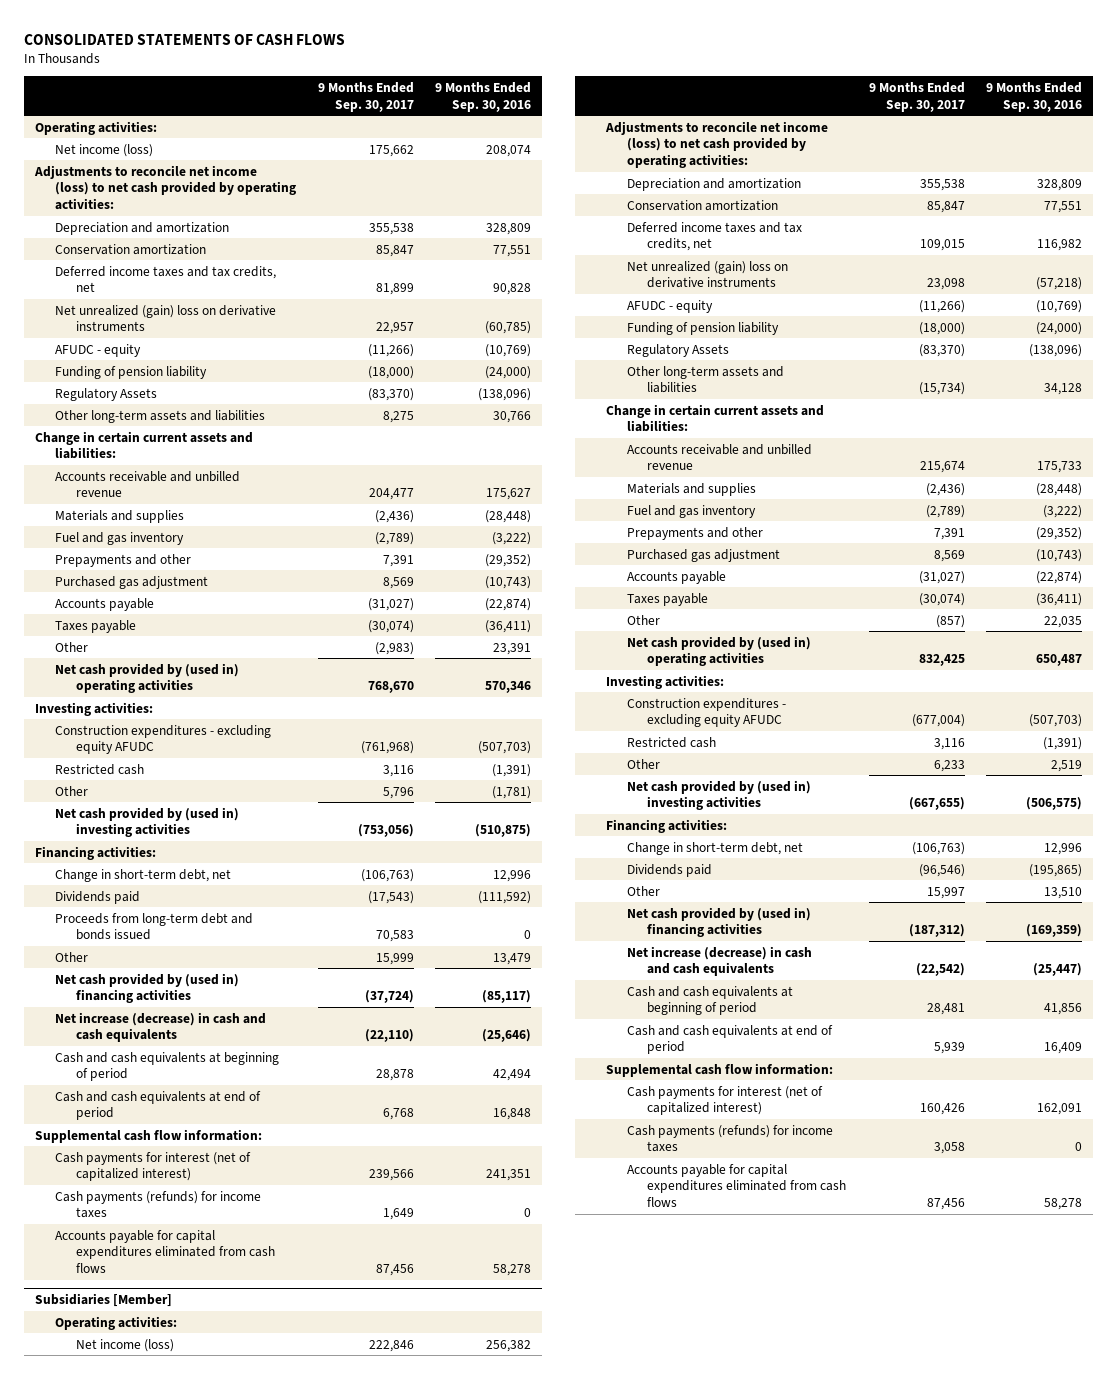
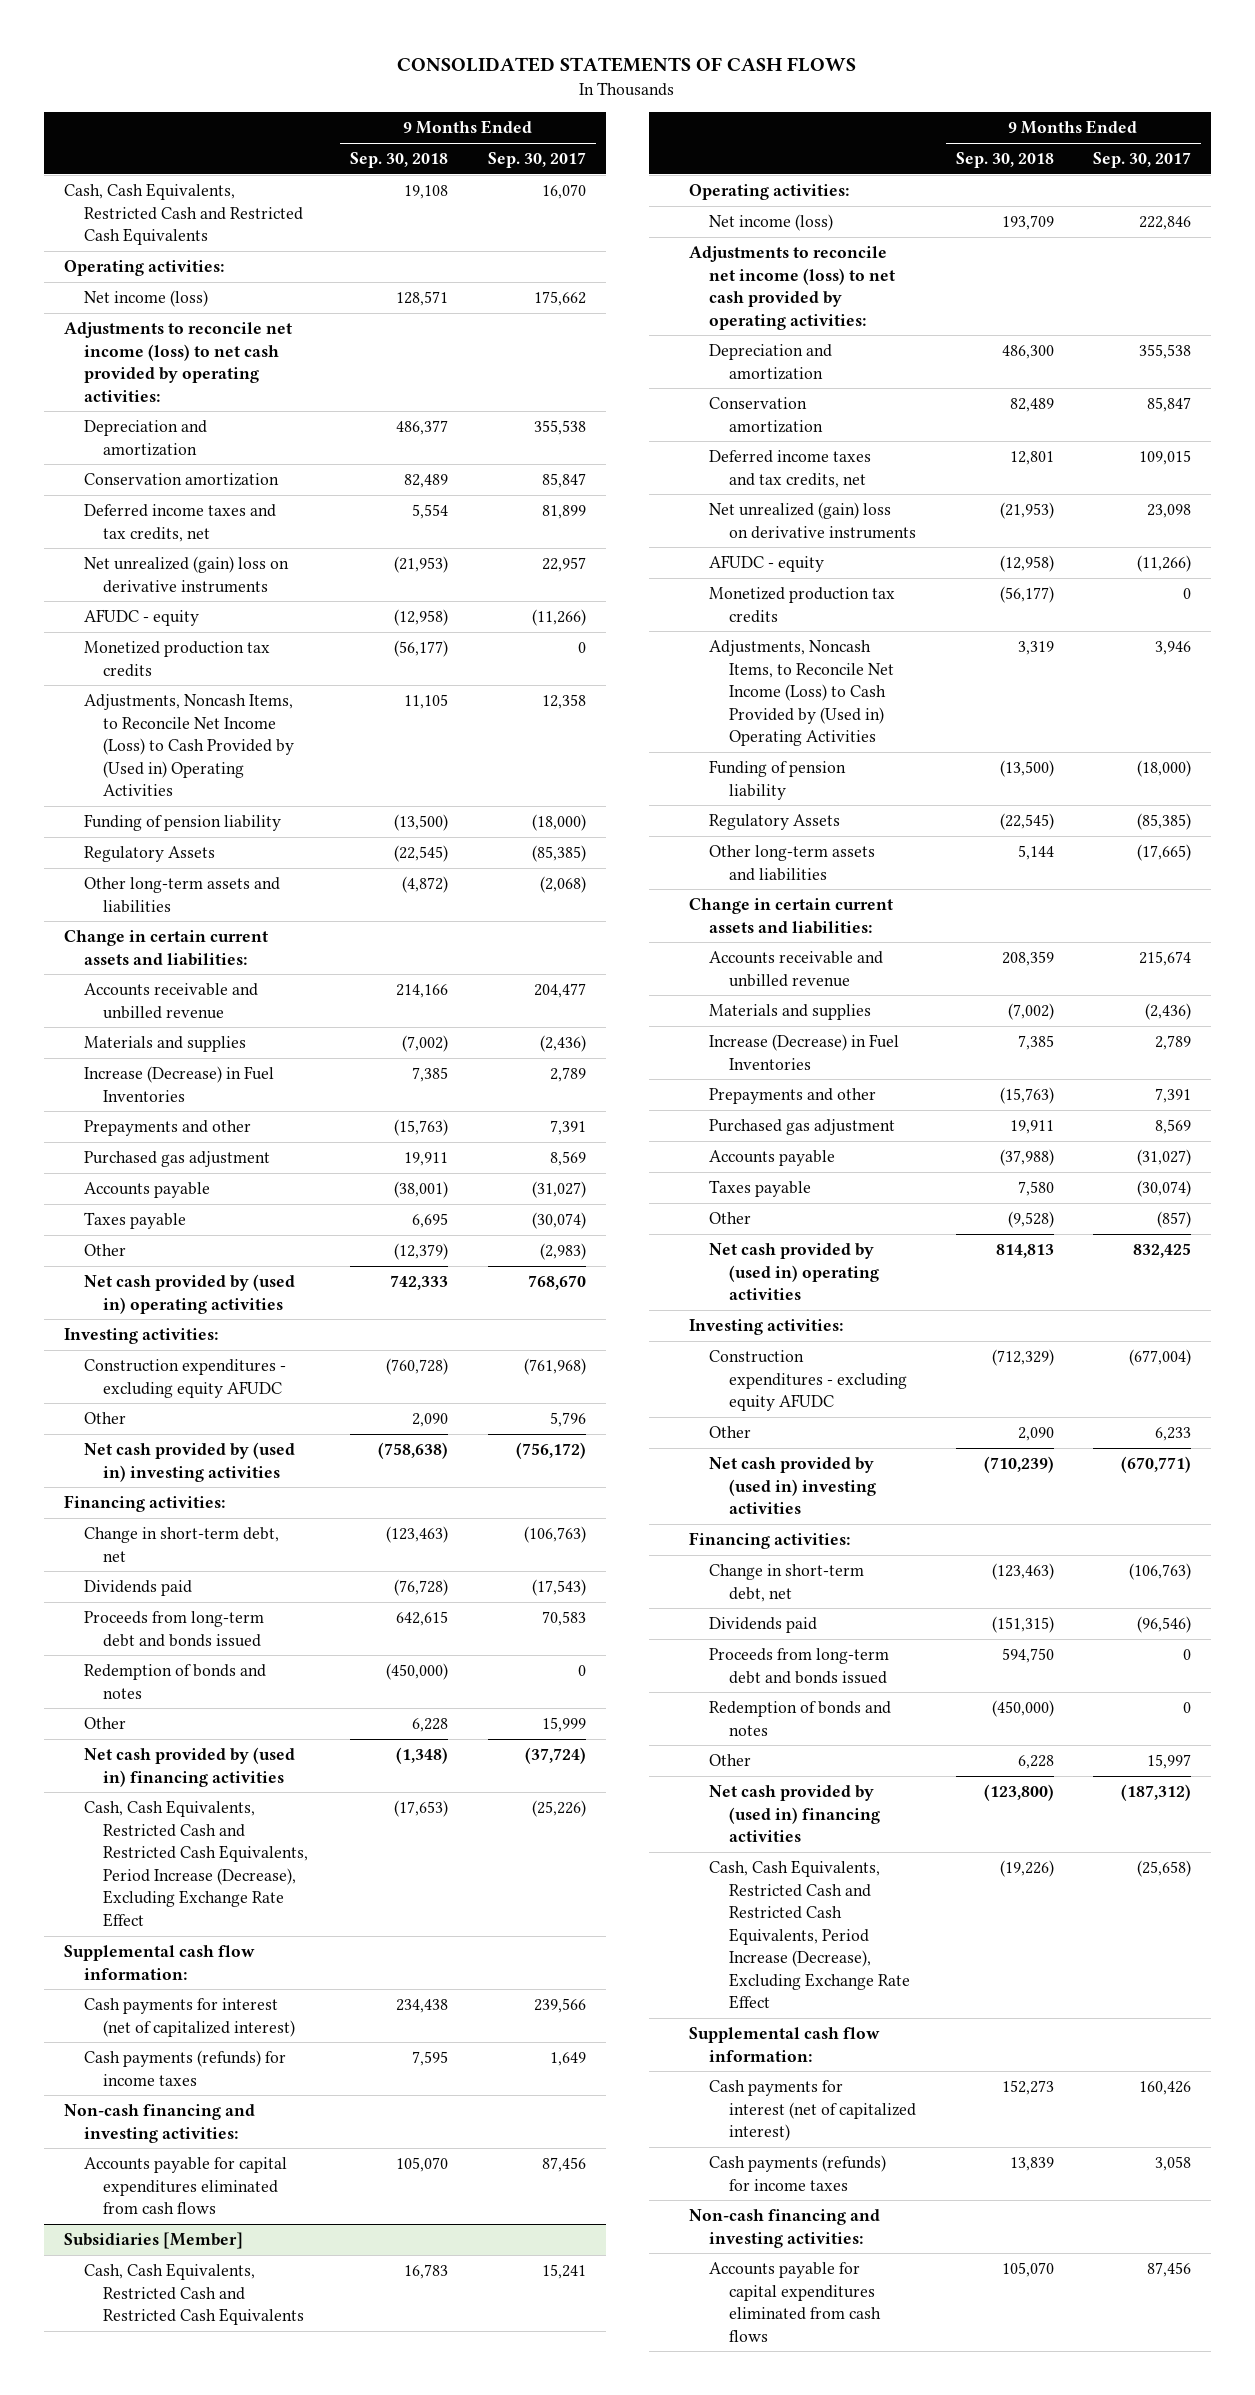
[435,81,532,112] 9 Months Ended Sep. 30, 2016 -> none
none -> [349,152,448,169] Sep. 30, 2018
none -> [63,183,303,246] Cash, Cash Equivalents, Restricted Cash and Restricted Cash Equivalents
none -> [83,641,270,677] Monetized production tax credits
none -> [83,694,295,797] Adjustments, Noncash Items, to Reconcile Net Income (Loss) to Cash Provided by (Used in) Operating Activities
[367,387,414,401] (83,370) -> [531,845,586,863] (85,385)
[382,410,414,423] 8,275 -> [539,876,586,894] (2,068)
[55,531,185,545] Fuel and gas inventory -> none
none -> [83,1066,274,1102] Increase (Decrease) in Fuel Inventories
[55,763,145,775] Restricted cash -> none
[357,824,414,838] (753,056) -> [515,1442,586,1460] (756,172)
none -> [83,1664,266,1699] Redemption of bonds and notes
[55,1011,267,1043] Net increase (decrease) in cash and cash equivalents -> none
[55,1051,280,1082] Cash and cash equivalents at beginning of period -> none
[55,1090,262,1121] Cash and cash equivalents at end of period -> none
none -> [83,1800,309,1927] Cash, Cash Equivalents, Restricted Cash and Restricted Cash Equivalents, Period Increase (Decrease), Excluding Exchange Rate Effect
none -> [63,2104,255,2143] Non-cash financing and investing activities:
none -> [83,2263,305,2326] Cash, Cash Equivalents, Restricted Cash and Restricted Cash Equivalents
none -> [708,587,895,623] Monetized production tax credits
none -> [708,640,894,747] Adjustments, Noncash Items, to Reconcile Net Income (Loss) to Cash Provided by (Used in) Operating Activities
[918,343,965,357] (83,370) -> [1137,813,1192,831] (85,385)
[918,382,965,396] (15,734) -> [1137,844,1192,862] (17,665)
[626,504,756,518] Fuel and gas inventory -> none
none -> [708,1034,899,1070] Increase (Decrease) in Fuel Inventories
[626,736,716,748] Restricted cash -> none
[908,797,965,811] (667,655) -> [1121,1456,1192,1474] (670,771)
none -> [708,1648,889,1684] Proceeds from long-term debt and bonds issued
none -> [708,1701,891,1736] Redemption of bonds and notes
[626,945,812,977] Net increase (decrease) in cash and cash equivalents -> none
[626,985,793,1016] Cash and cash equivalents at beginning of period -> none
[626,1024,833,1055] Cash and cash equivalents at end of period -> none
none -> [708,1860,910,2010] Cash, Cash Equivalents, Restricted Cash and Restricted Cash Equivalents, Period Increase (Decrease), Excluding Exchange Rate Effect
none -> [689,2209,881,2248] Non-cash financing and investing activities:

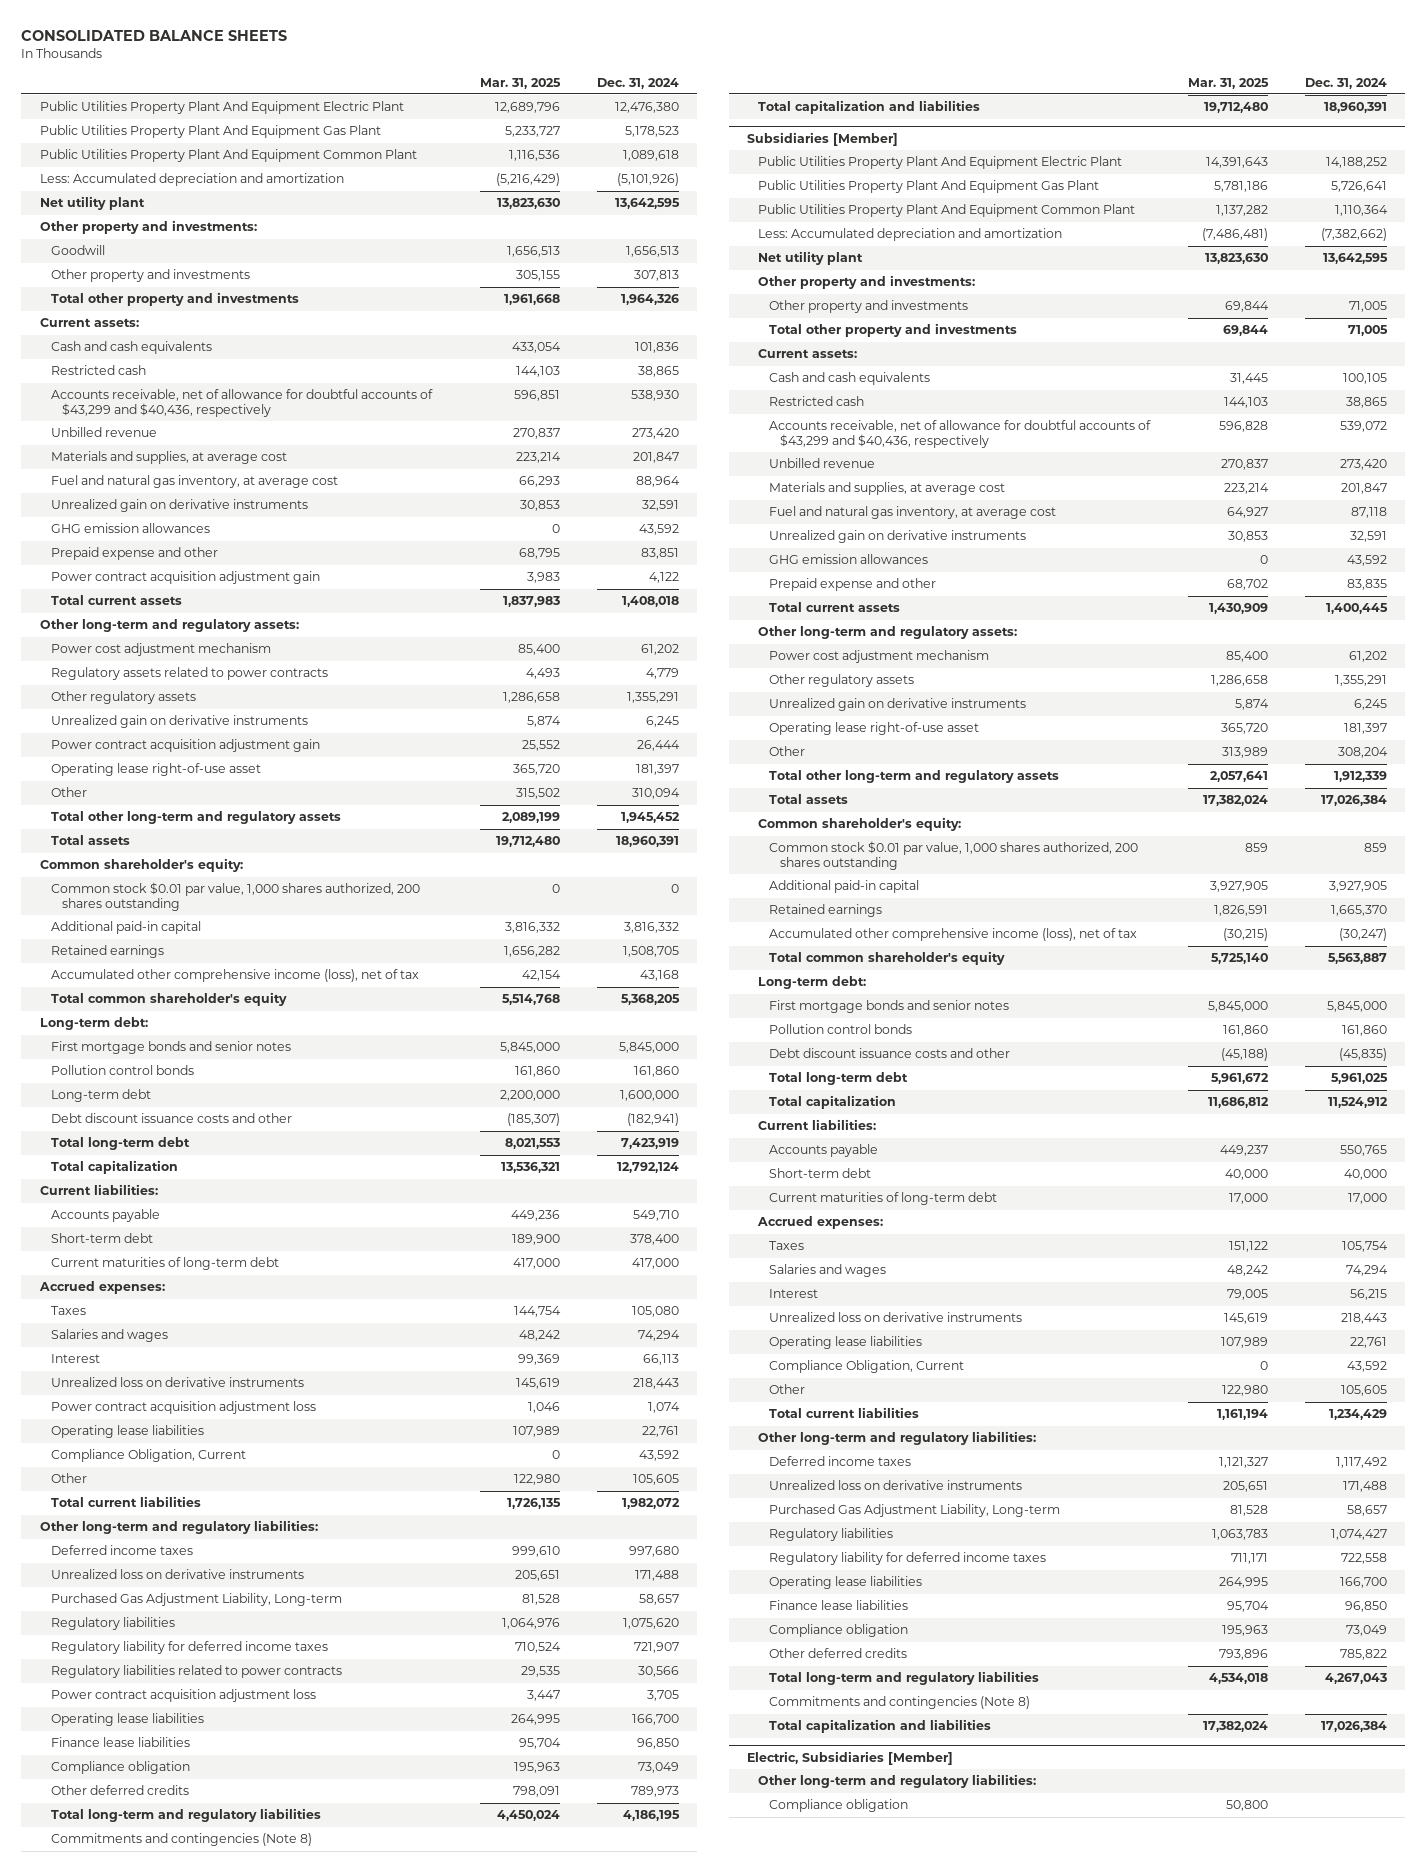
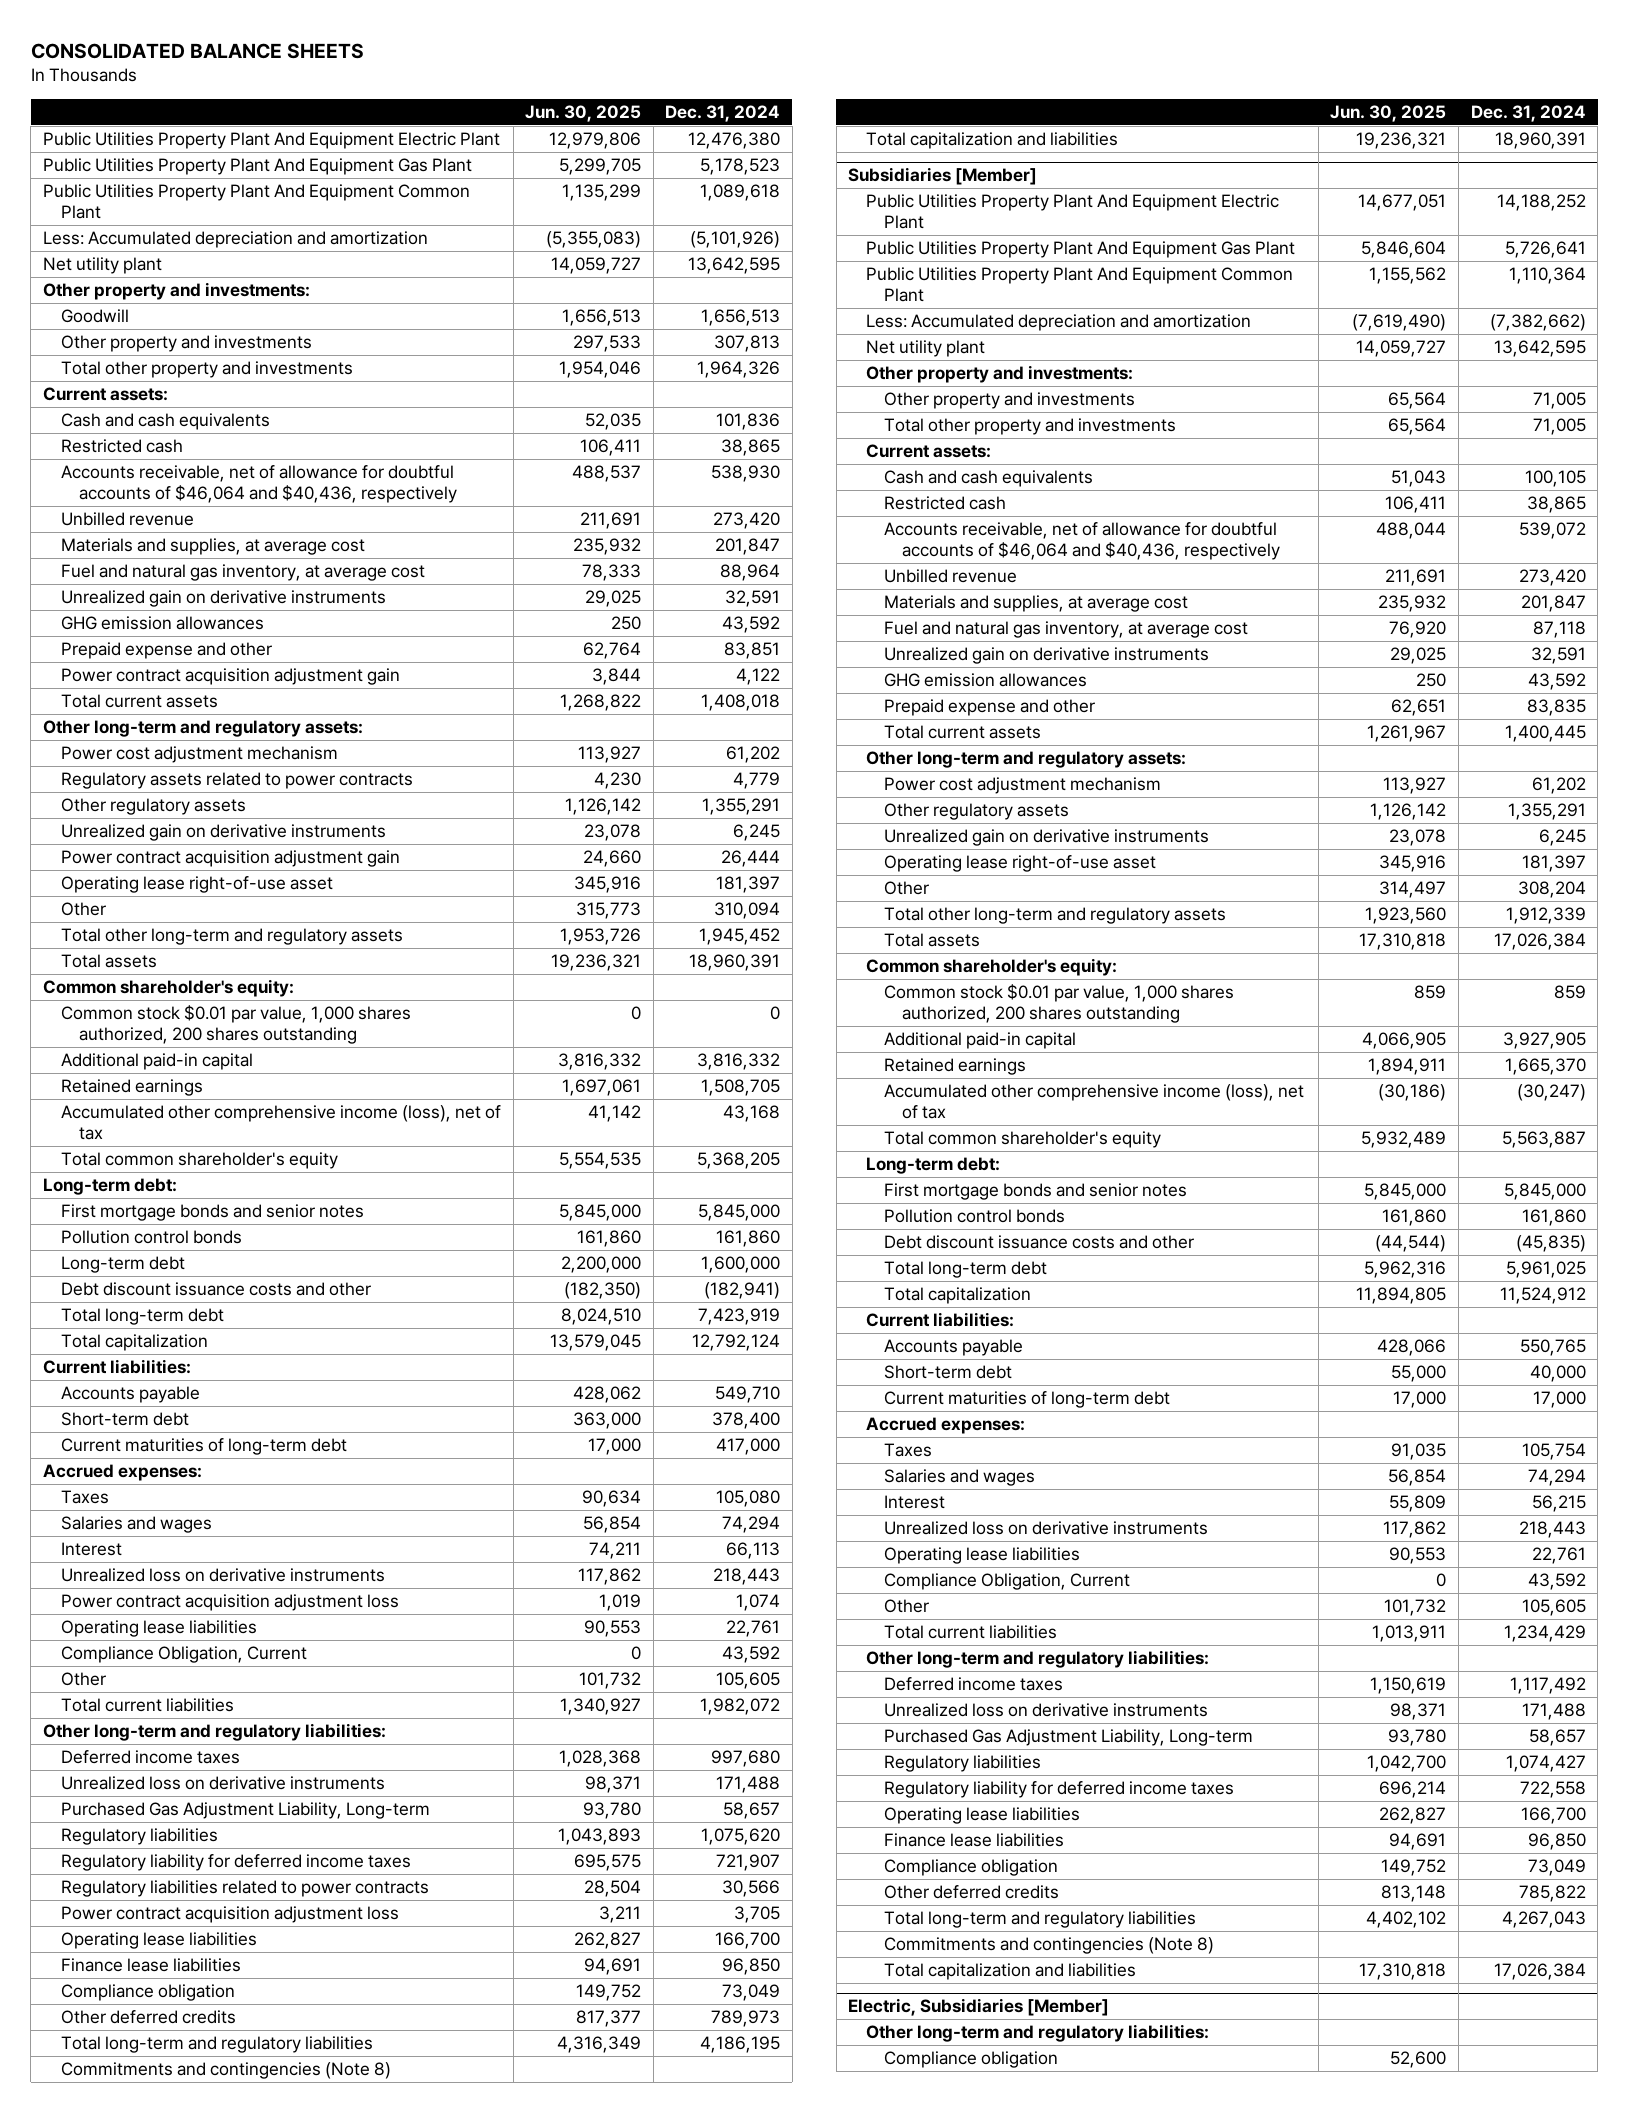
[479,77,561,89] Mar. 31, 2025 -> none
none -> [525,105,642,123] Jun. 30, 2025
[50,389,433,418] Accounts receivable, net of allowance for doubtful accounts of $43,299 and $40,436, respectively -> [60,465,458,503] Accounts receivable, net of allowance for doubtful accounts of $46,064 and $40,436, respectively
[769,420,1152,449] Accounts receivable, net of allowance for doubtful accounts of $43,299 and $40,436, respectively -> [884,522,1281,560] Accounts receivable, net of allowance for doubtful accounts of $46,064 and $40,436, respectively

